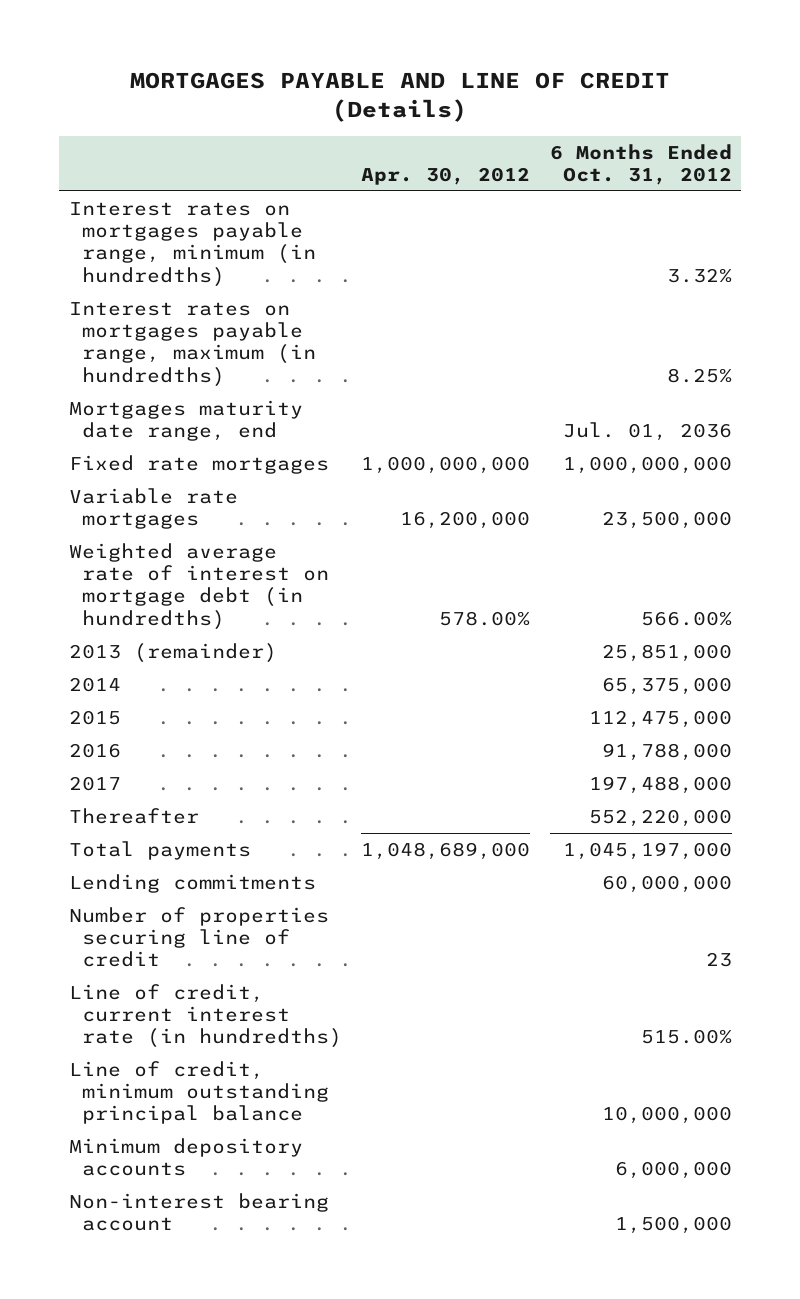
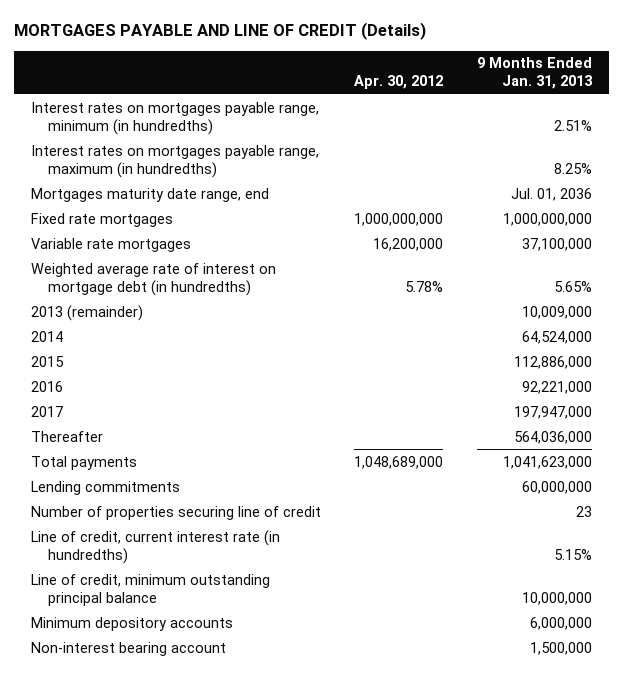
[549,143,732,185] 6 Months Ended Oct. 31, 2012 -> none
none -> [477,57,594,90] 9 Months Ended Jan. 31, 2013
[439,610,531,626] 578.00% -> [405,280,444,292] 5.78%

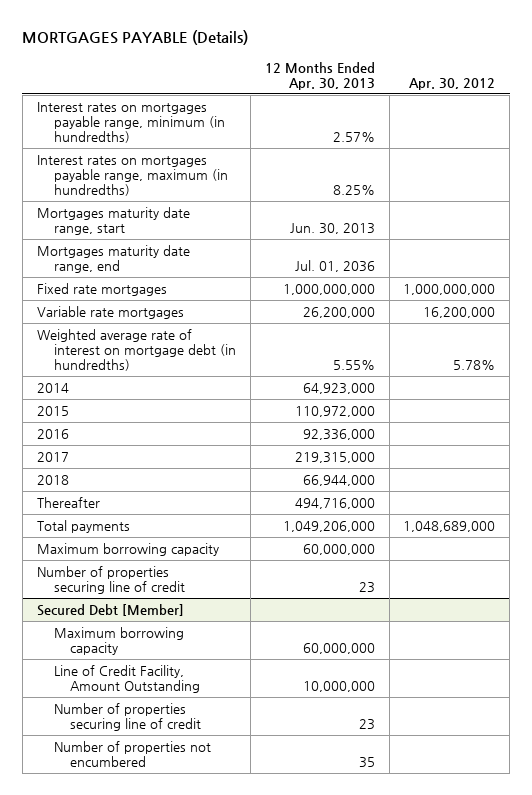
[13,22,426,41] MORTGAGES PAYABLE AND LINE OF CREDIT (Details) -> [22,30,249,46] MORTGAGES PAYABLE (Details)
[477,57,594,90] 9 Months Ended Jan. 31, 2013 -> none
none -> [264,61,375,90] 12 Months Ended Apr. 30, 2013
none -> [36,207,190,236] Mortgages maturity date range, start
[30,304,143,321] 2013 (remainder) -> none
none -> [36,475,69,486] 2018
[30,480,180,495] Lending commitments -> [36,543,219,557] Maximum borrowing capacity
[30,529,280,564] Line of credit, current interest rate (in hundredths) -> none
[30,573,270,606] Line of credit, minimum outstanding principal balance -> none
[30,616,233,631] Minimum depository accounts -> none
[30,641,226,656] Non-interest bearing account -> none
none -> [36,604,184,617] Secured Debt [Member]
none -> [53,627,184,656] Maximum borrowing capacity
none -> [53,665,201,694] Line of Credit Facility, Amount Outstanding
none -> [53,703,202,732] Number of properties securing line of credit
none -> [53,741,211,768] Number of properties not encumbered

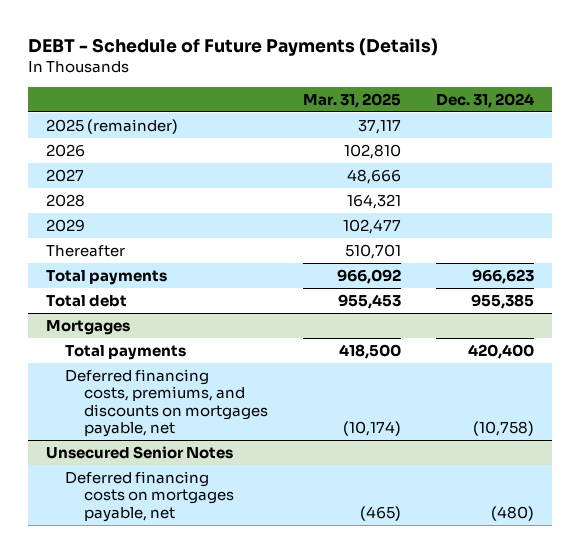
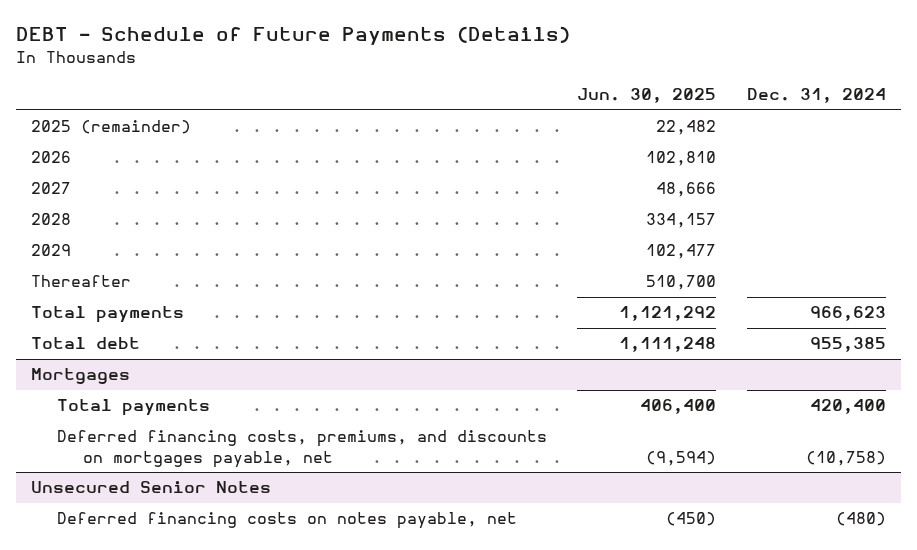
[303,92,402,108] Mar. 31, 2025 -> none
none -> [577,88,717,104] Jun. 30, 2025
[64,470,234,522] Deferred financing costs on mortgages payable, net -> [56,512,517,530] Deferred financing costs on notes payable, net

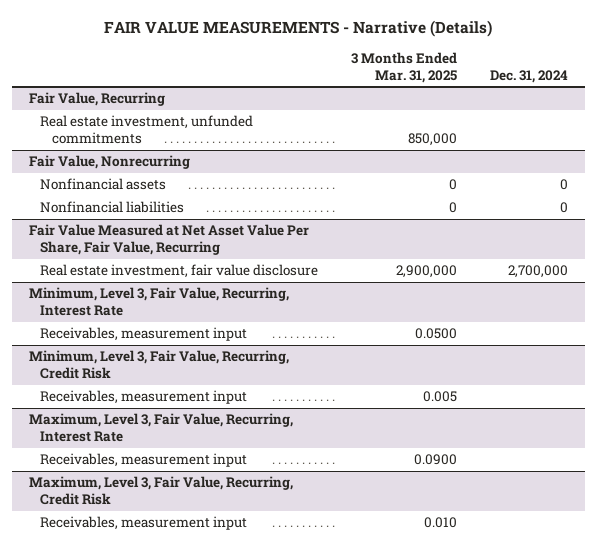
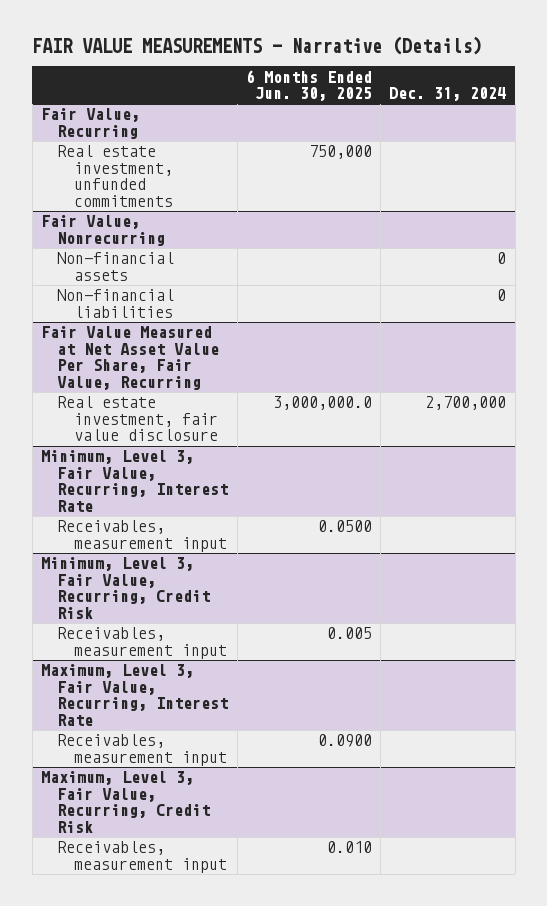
[351,52,458,83] 3 Months Ended Mar. 31, 2025 -> none
none -> [245,69,372,102] 6 Months Ended Jun. 30, 2025
[40,178,167,191] Nonfinancial assets -> none
none -> [57,252,175,281] Non-financial assets
[40,201,185,214] Nonfinancial liabilities -> [57,289,175,318] Non-financial liabilities

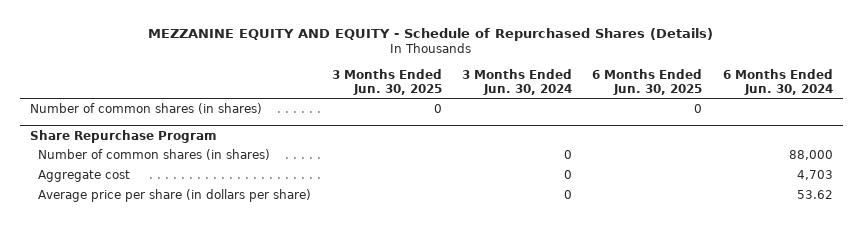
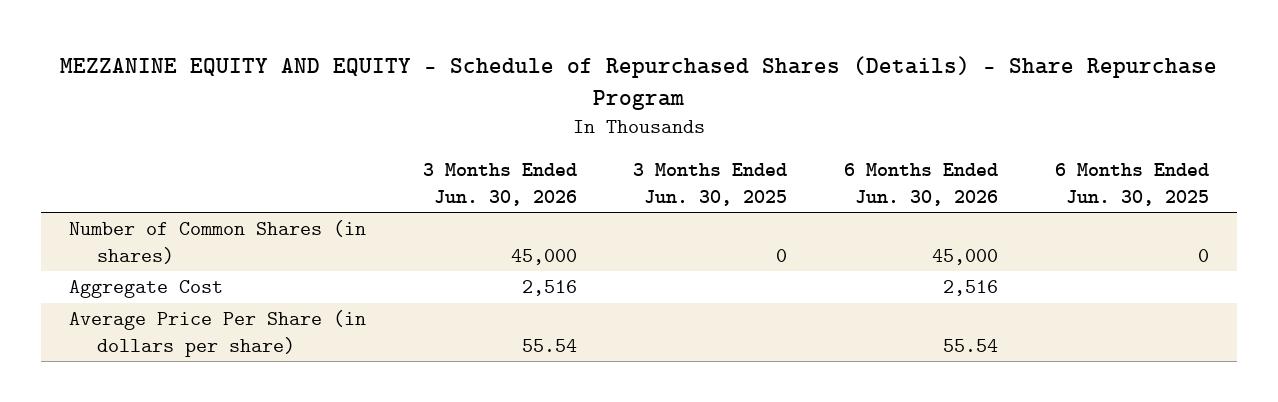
[148,27,714,41] MEZZANINE EQUITY AND EQUITY - Schedule of Repurchased Shares (Details) -> [59,55,1217,111] MEZZANINE EQUITY AND EQUITY - Schedule of Repurchased Shares (Details) - Share Repurchase Program
[461,68,572,95] 3 Months Ended Jun. 30, 2024 -> none
[722,68,833,95] 6 Months Ended Jun. 30, 2024 -> none
none -> [422,163,577,206] 3 Months Ended Jun. 30, 2026
none -> [844,163,999,206] 6 Months Ended Jun. 30, 2026
[30,129,218,143] Share Repurchase Program -> none
[38,148,271,160] Number of common shares (in shares) -> none
[38,169,131,182] Aggregate cost -> none
[38,188,312,202] Average price per share (in dollars per share) -> none
[30,102,263,114] Number of common shares (in shares) -> [68,220,366,264] Number of Common Shares (in shares)
none -> [68,280,223,299] Aggregate Cost
none -> [68,310,366,357] Average Price Per Share (in dollars per share)

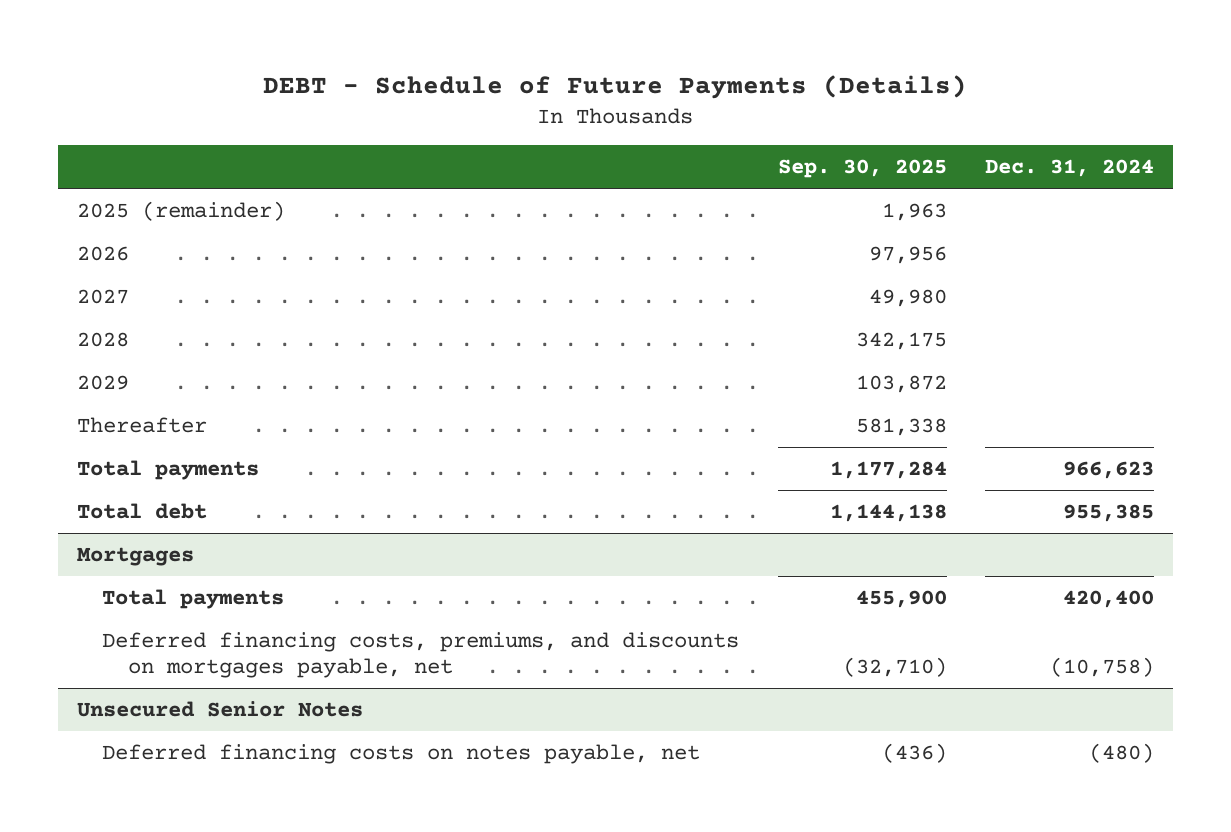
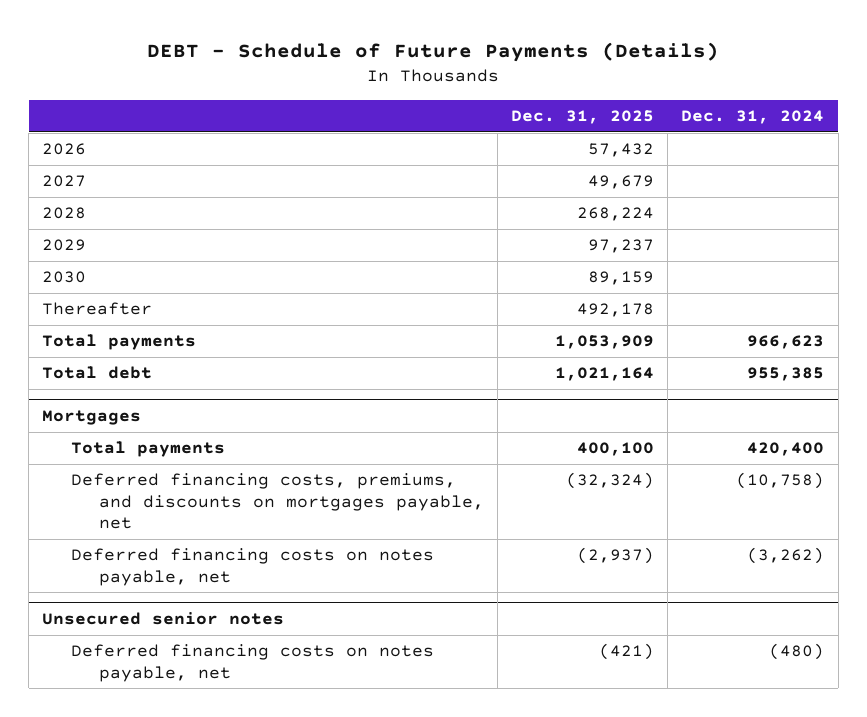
[777,159,947,179] Sep. 30, 2025 -> none
none -> [511,110,655,125] Dec. 31, 2025
[76,200,285,221] 2025 (remainder) -> none
none -> [42,271,87,284] 2030
none -> [70,548,434,586] Deferred financing costs on notes payable, net
[76,700,363,717] Unsecured Senior Notes -> [42,612,285,626] Unsecured senior notes

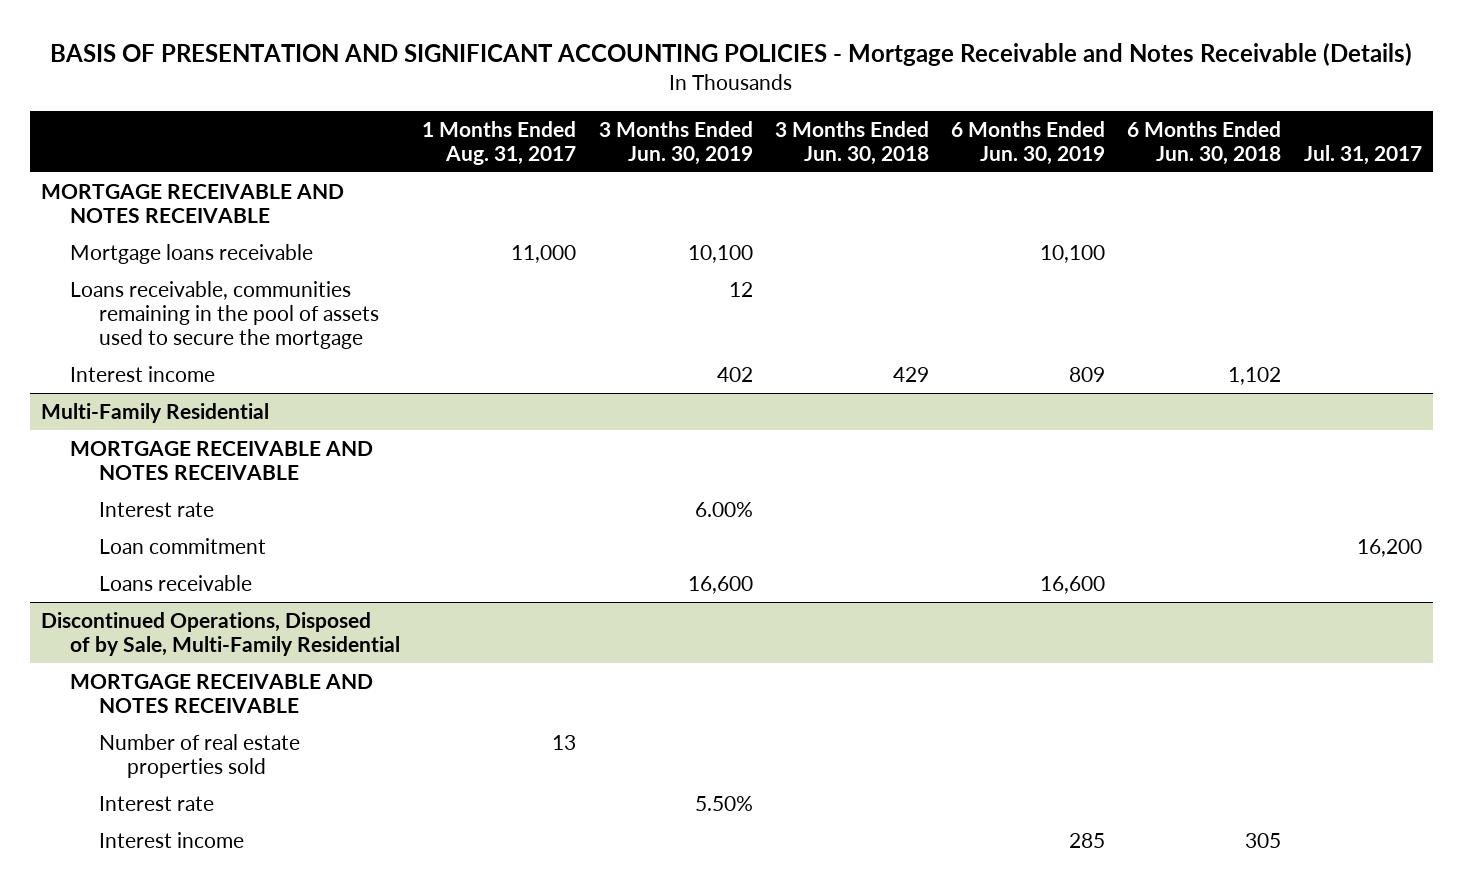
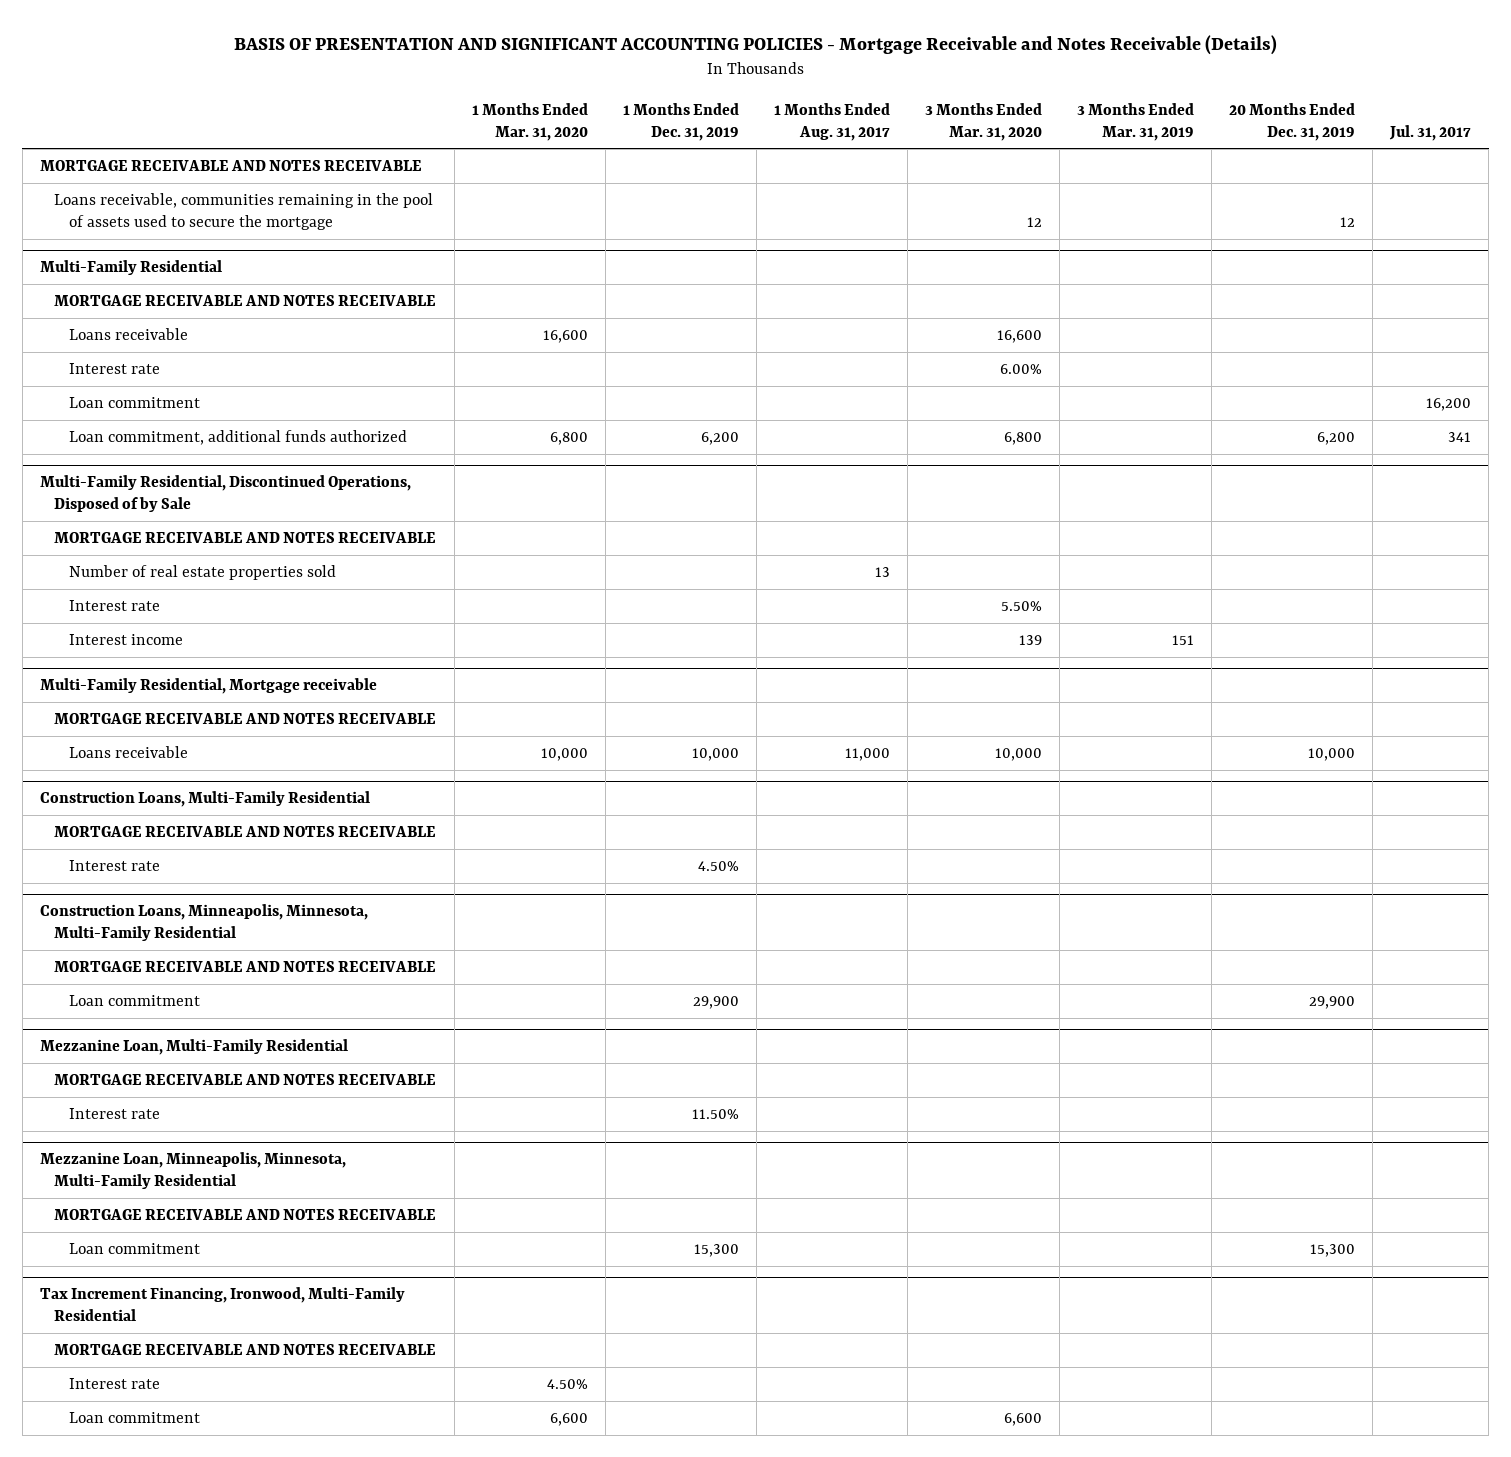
[598,120,753,165] 3 Months Ended Jun. 30, 2019 -> none
[774,120,929,165] 3 Months Ended Jun. 30, 2018 -> none
[951,120,1106,165] 6 Months Ended Jun. 30, 2019 -> none
[1127,120,1282,165] 6 Months Ended Jun. 30, 2018 -> none
none -> [471,102,588,141] 1 Months Ended Mar. 31, 2020
none -> [622,102,739,141] 1 Months Ended Dec. 31, 2019
none -> [924,102,1042,141] 3 Months Ended Mar. 31, 2020
none -> [1077,102,1195,141] 3 Months Ended Mar. 31, 2019
none -> [1229,102,1356,141] 20 Months Ended Dec. 31, 2019
[69,243,313,264] Mortgage loans receivable -> none
[69,365,215,382] Interest income -> none
[98,574,252,591] Loans receivable -> [69,328,189,341] Loans receivable
none -> [69,430,408,446] Loan commitment, additional funds authorized
[41,611,400,656] Discontinued Operations, Disposed of by Sale, Multi-Family Residential -> [39,475,411,513] Multi-Family Residential, Discontinued Operations, Disposed of by Sale
none -> [39,678,377,695] Multi-Family Residential, Mortgage receivable
none -> [54,713,437,725] MORTGAGE RECEIVABLE AND NOTES RECEIVABLE
none -> [69,746,189,759] Loans receivable
none -> [39,791,370,808] Construction Loans, Multi-Family Residential
none -> [54,826,437,838] MORTGAGE RECEIVABLE AND NOTES RECEIVABLE
none -> [69,860,161,872] Interest rate
none -> [39,904,368,942] Construction Loans, Minneapolis, Minnesota, Multi-Family Residential
none -> [54,961,437,973] MORTGAGE RECEIVABLE AND NOTES RECEIVABLE
none -> [69,995,201,1007] Loan commitment
none -> [39,1039,348,1056] Mezzanine Loan, Multi-Family Residential
none -> [54,1074,437,1086] MORTGAGE RECEIVABLE AND NOTES RECEIVABLE
none -> [69,1108,161,1120] Interest rate
none -> [39,1152,346,1190] Mezzanine Loan, Minneapolis, Minnesota, Multi-Family Residential
none -> [54,1209,437,1221] MORTGAGE RECEIVABLE AND NOTES RECEIVABLE
none -> [69,1243,201,1255] Loan commitment
none -> [39,1287,405,1322] Tax Increment Financing, Ironwood, Multi-Family Residential
none -> [54,1344,437,1356] MORTGAGE RECEIVABLE AND NOTES RECEIVABLE
none -> [69,1378,161,1390] Interest rate
none -> [69,1412,201,1424] Loan commitment

